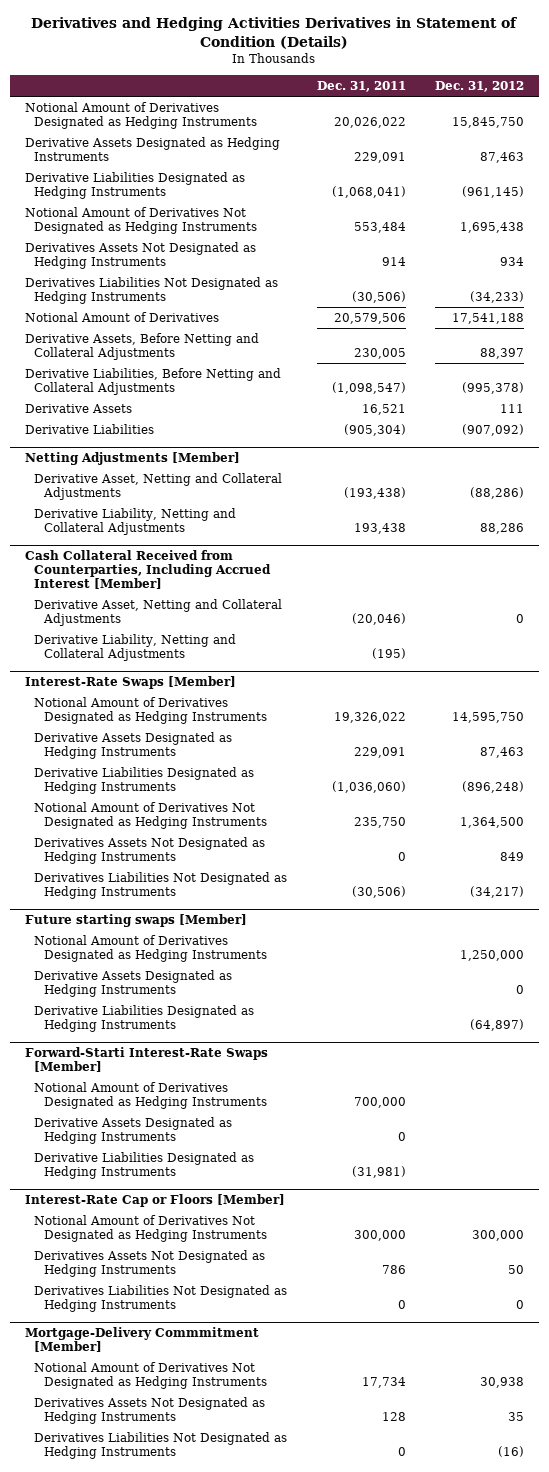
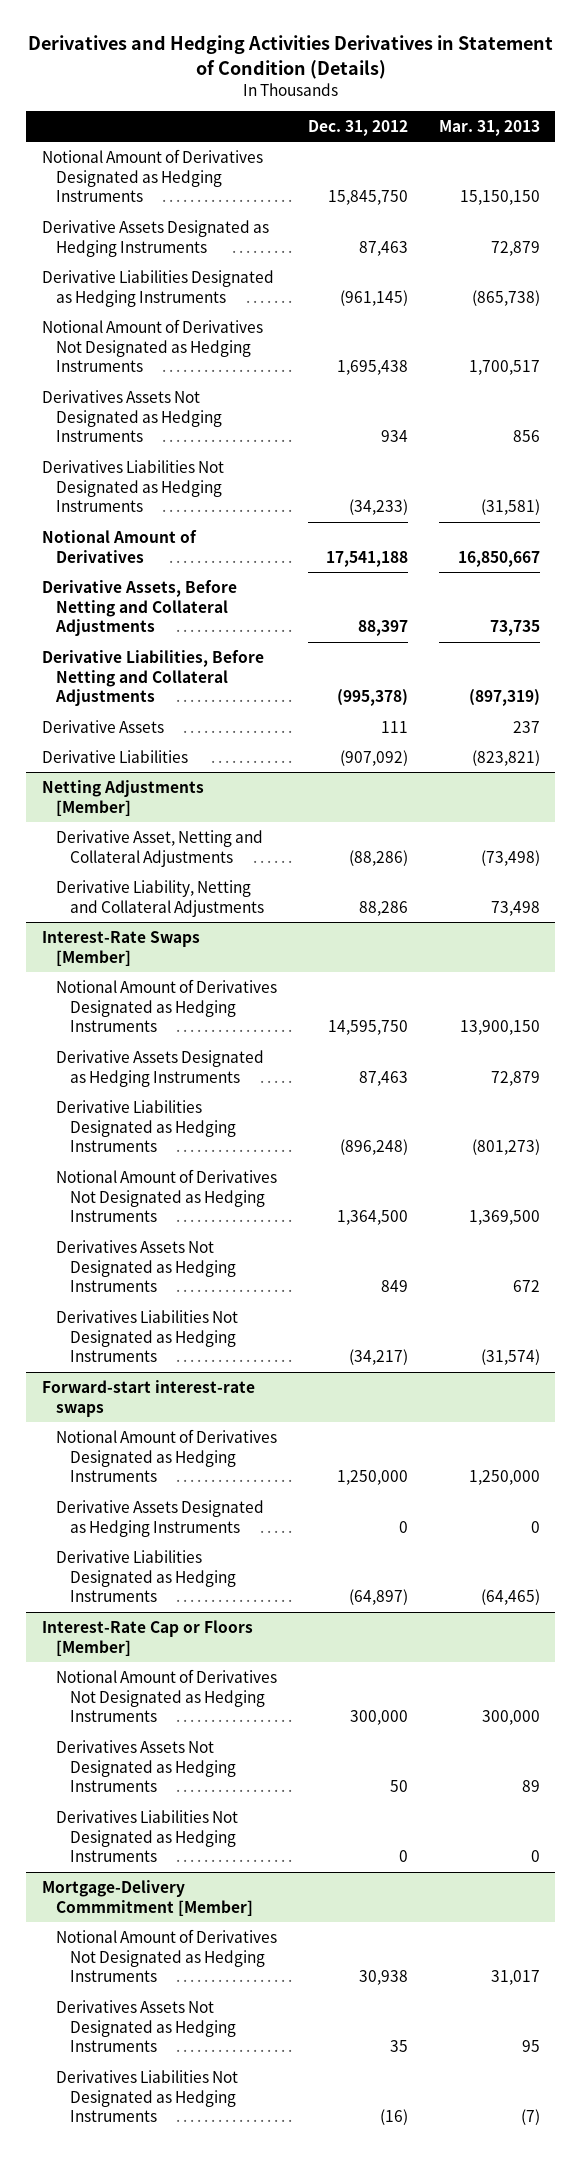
[316,81,406,93] Dec. 31, 2011 -> none
none -> [438,119,540,136] Mar. 31, 2013
[24,549,272,590] Cash Collateral Received from Counterparties, Including Accrued Interest [Member] -> none
[34,598,283,626] Derivative Asset, Netting and Collateral Adjustments -> none
[34,633,237,661] Derivative Liability, Netting and Collateral Adjustments -> none
[24,913,247,927] Future starting swaps [Member] -> none
none -> [41,1379,255,1417] Forward-start interest-rate swaps
[24,1046,268,1072] Forward-Starti Interest-Rate Swaps [Member] -> none
[34,1081,268,1109] Notional Amount of Derivatives Designated as Hedging Instruments -> none
[34,1116,233,1144] Derivative Assets Designated as Hedging Instruments -> none
[34,1151,255,1179] Derivative Liabilities Designated as Hedging Instruments -> none

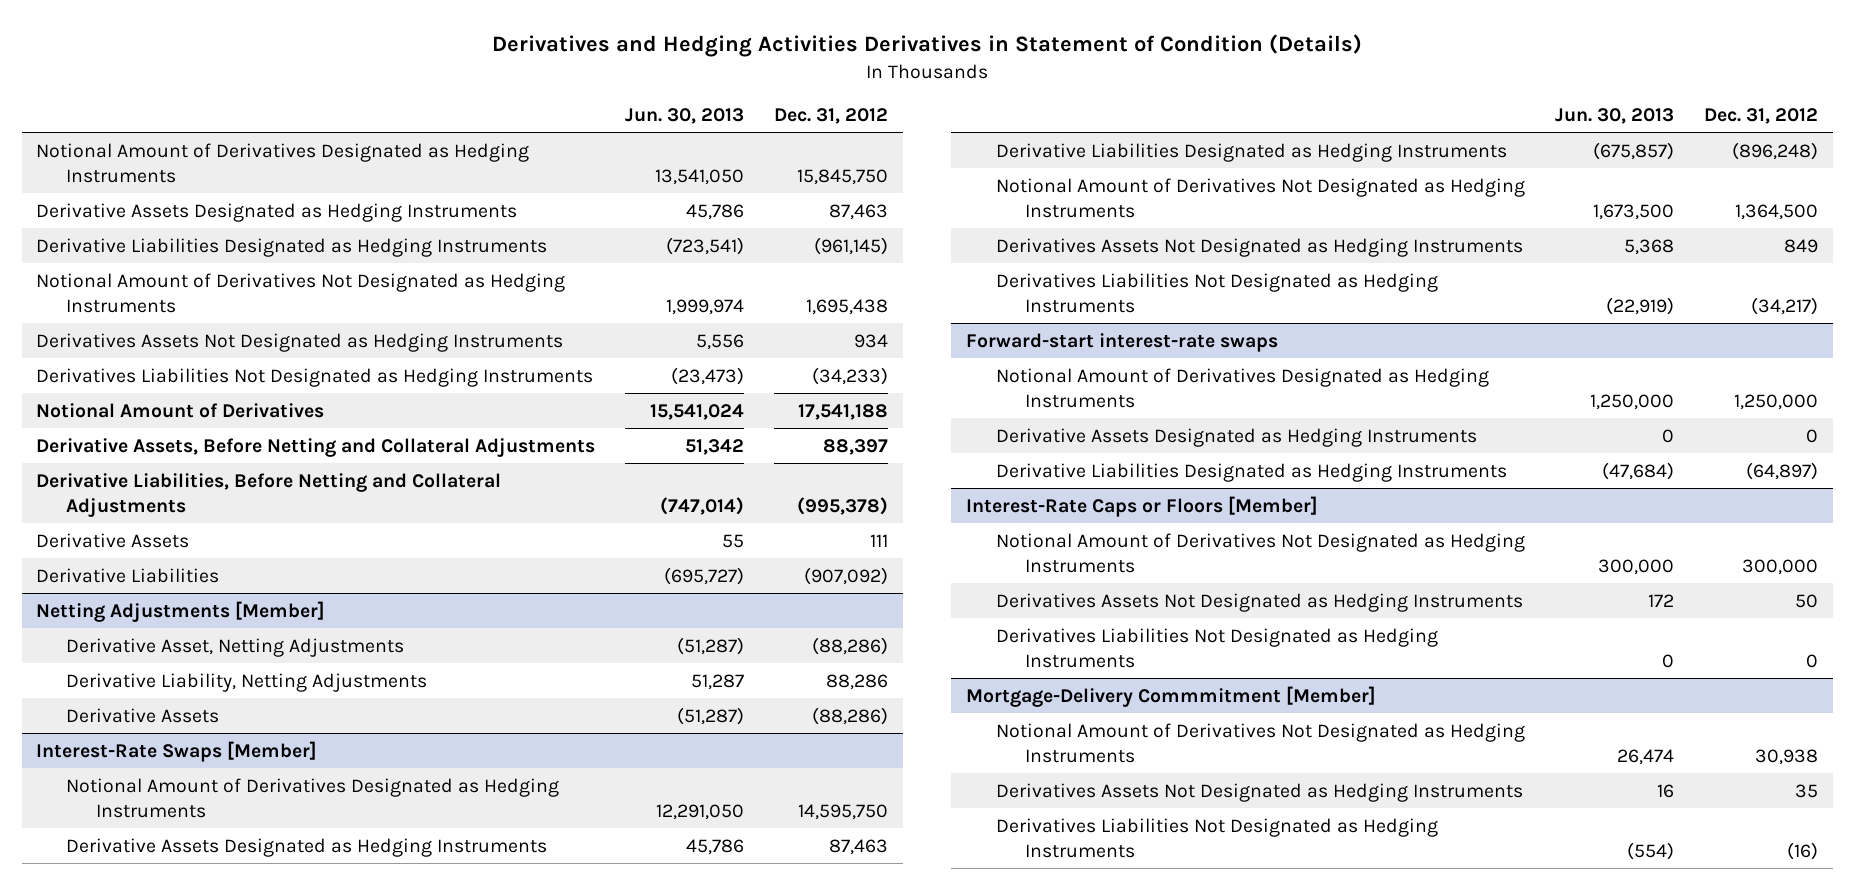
[438,119,540,136] Mar. 31, 2013 -> none
none -> [625,107,745,124] Jun. 30, 2013
[55,829,263,867] Derivative Asset, Netting and Collateral Adjustments -> [65,637,404,657] Derivative Asset, Netting Adjustments
[55,879,264,917] Derivative Liability, Netting and Collateral Adjustments -> [65,672,427,692] Derivative Liability, Netting Adjustments
none -> [65,707,219,723] Derivative Assets
[41,1619,253,1656] Interest-Rate Cap or Floors [Member] -> [966,495,1319,517] Interest-Rate Caps or Floors [Member]

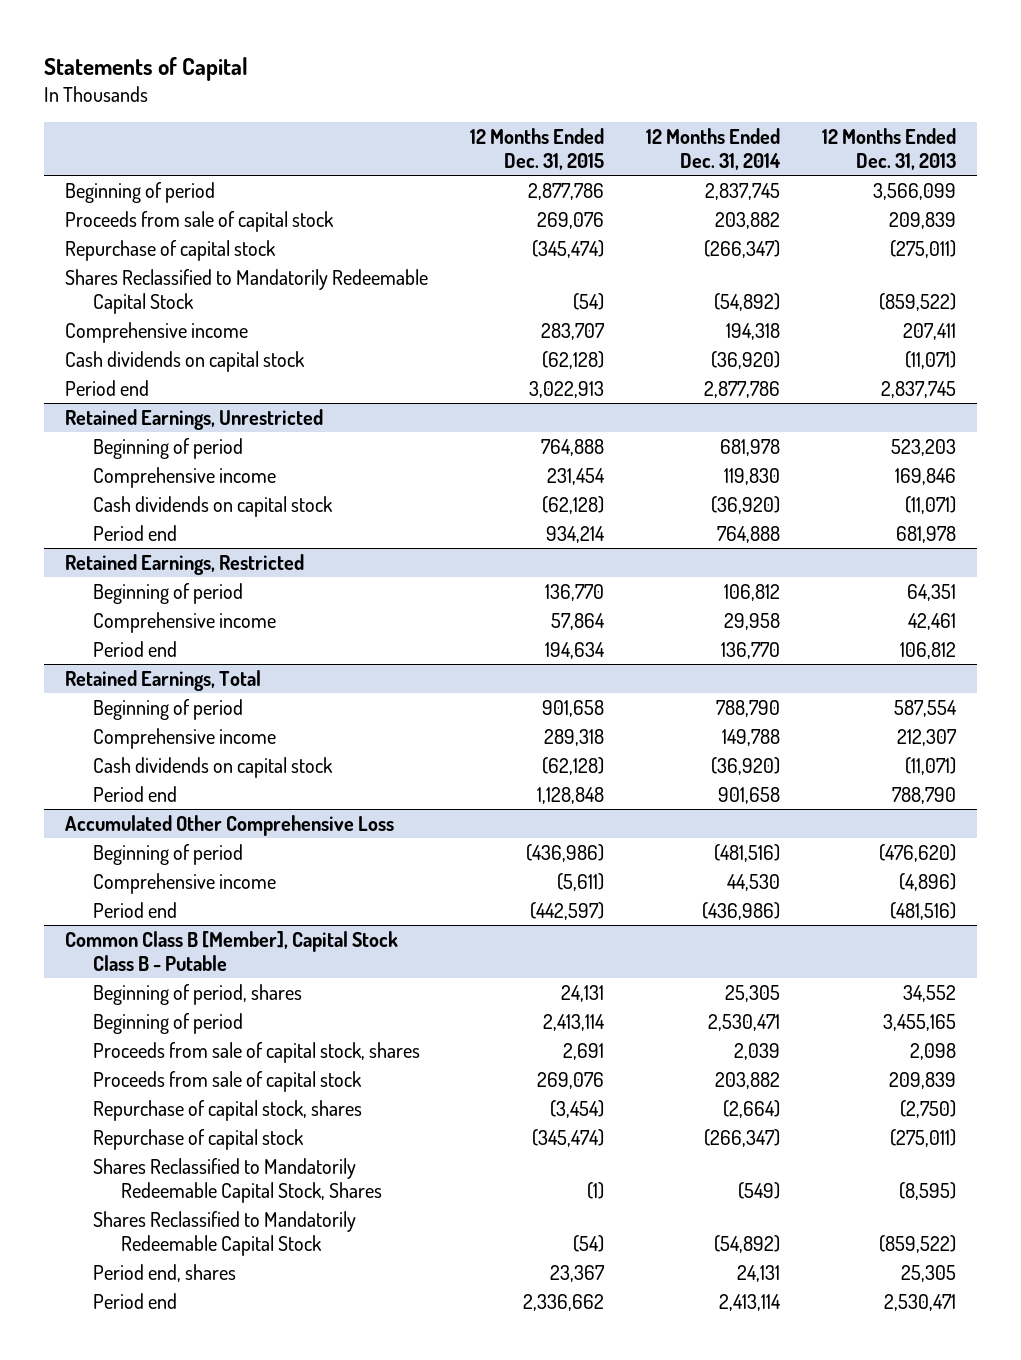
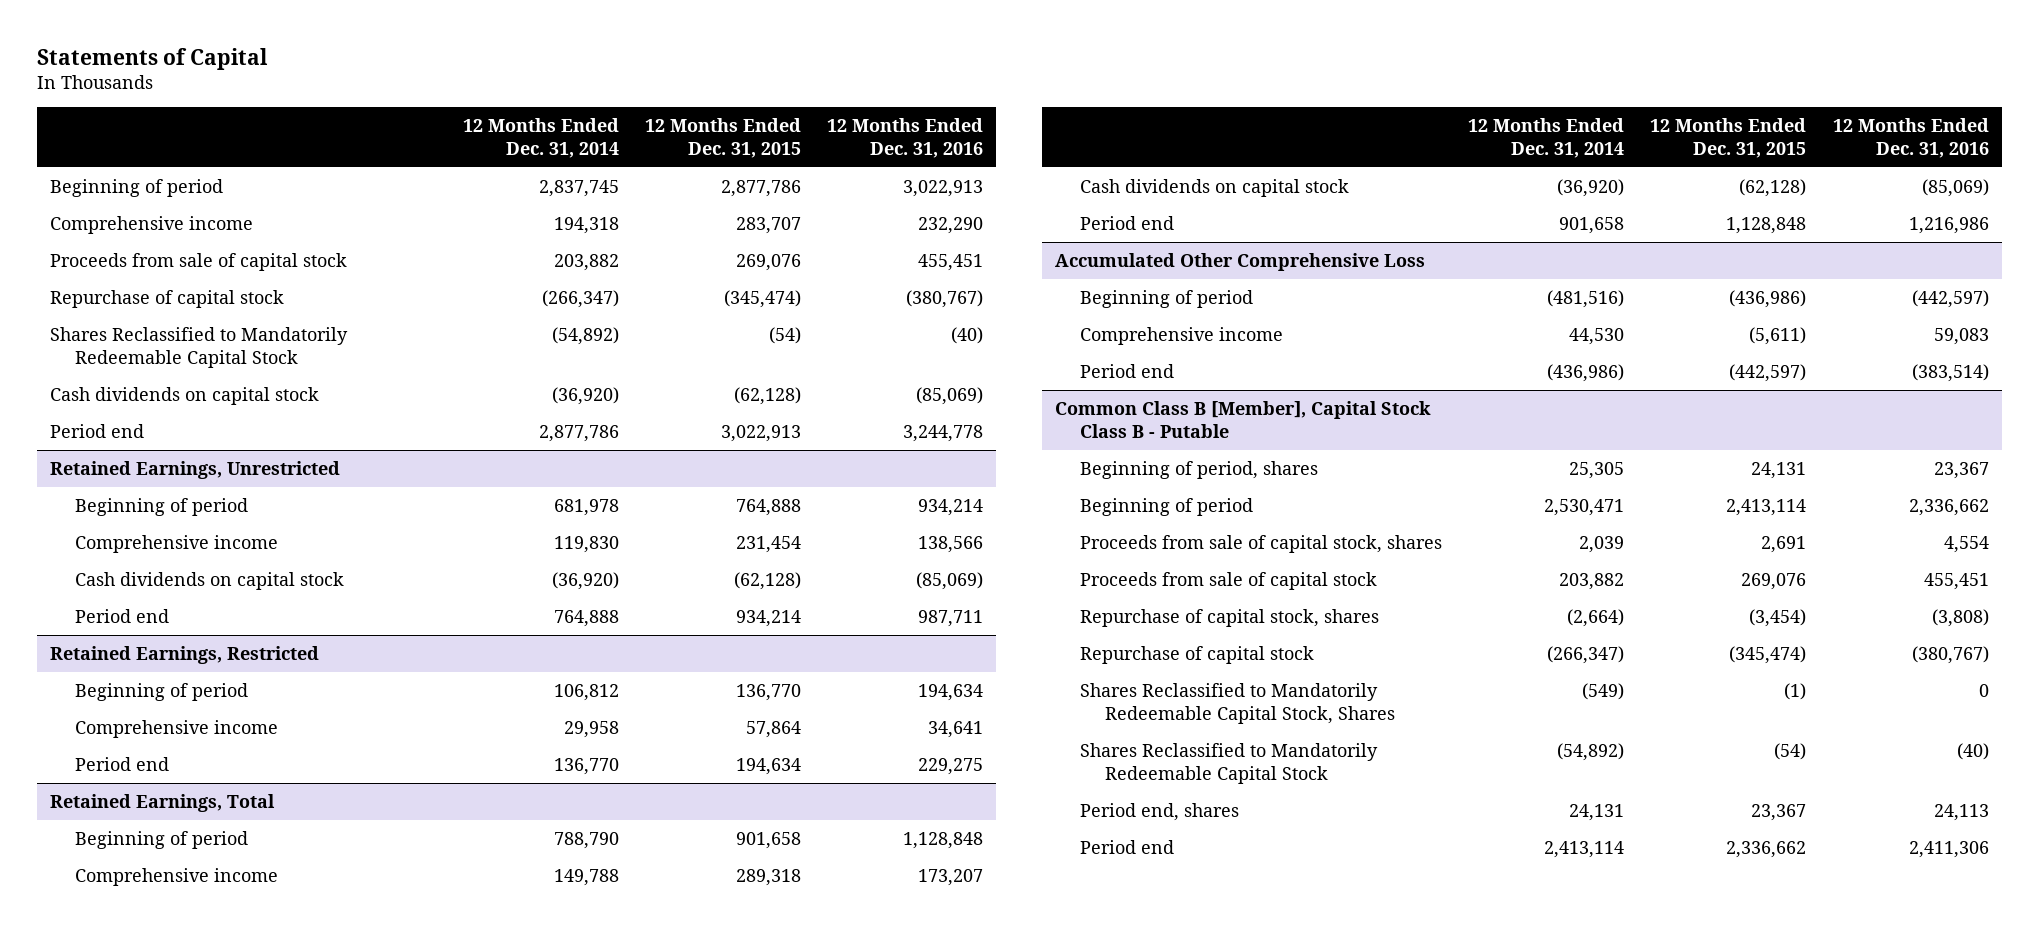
[822,128,957,170] 12 Months Ended Dec. 31, 2013 -> none
none -> [827,118,984,158] 12 Months Ended Dec. 31, 2016
[65,321,249,343] Comprehensive income -> [49,215,253,234] Comprehensive income

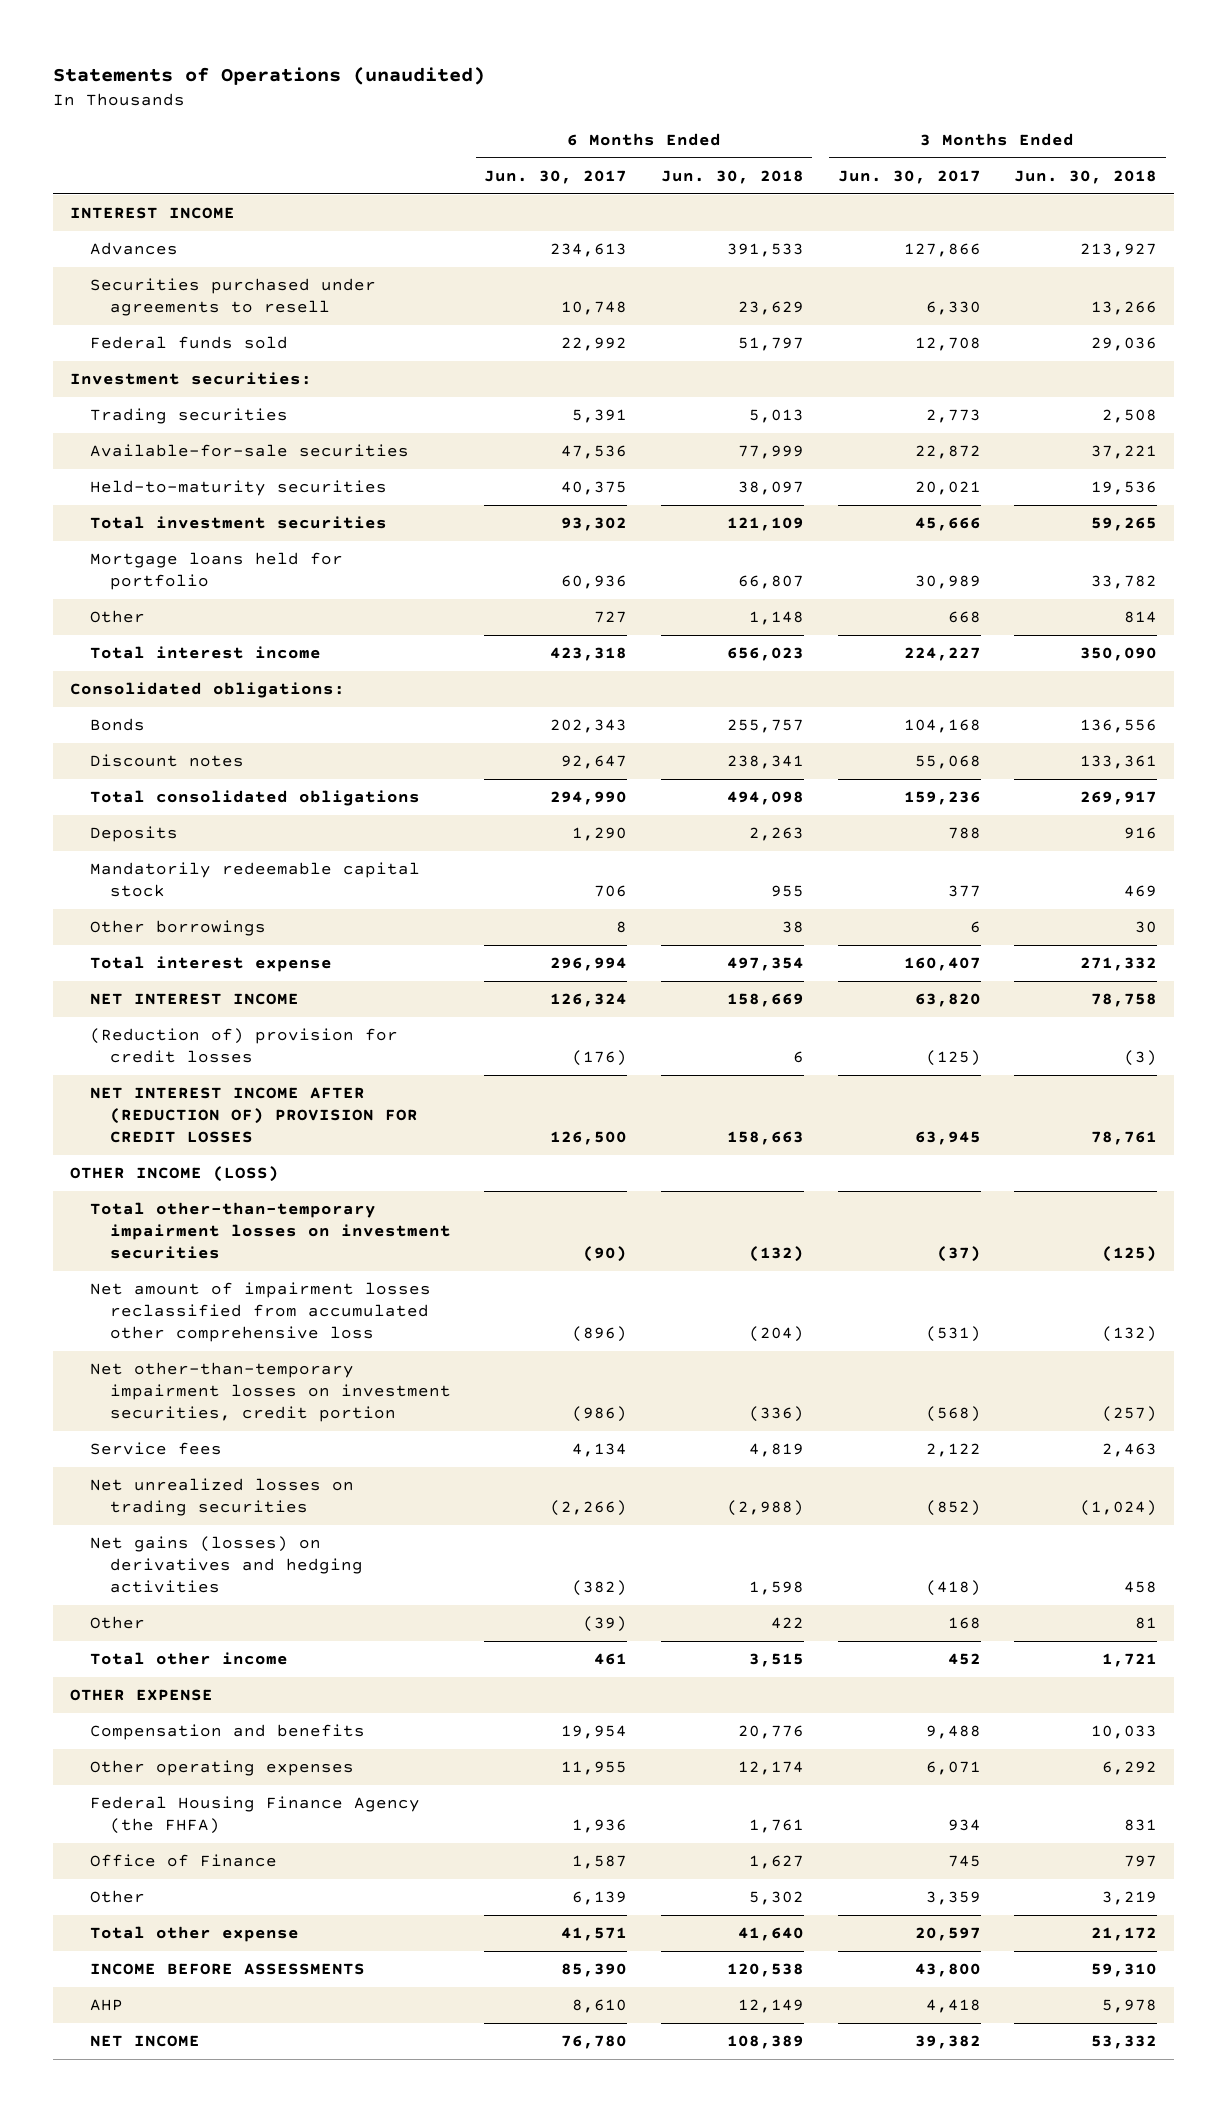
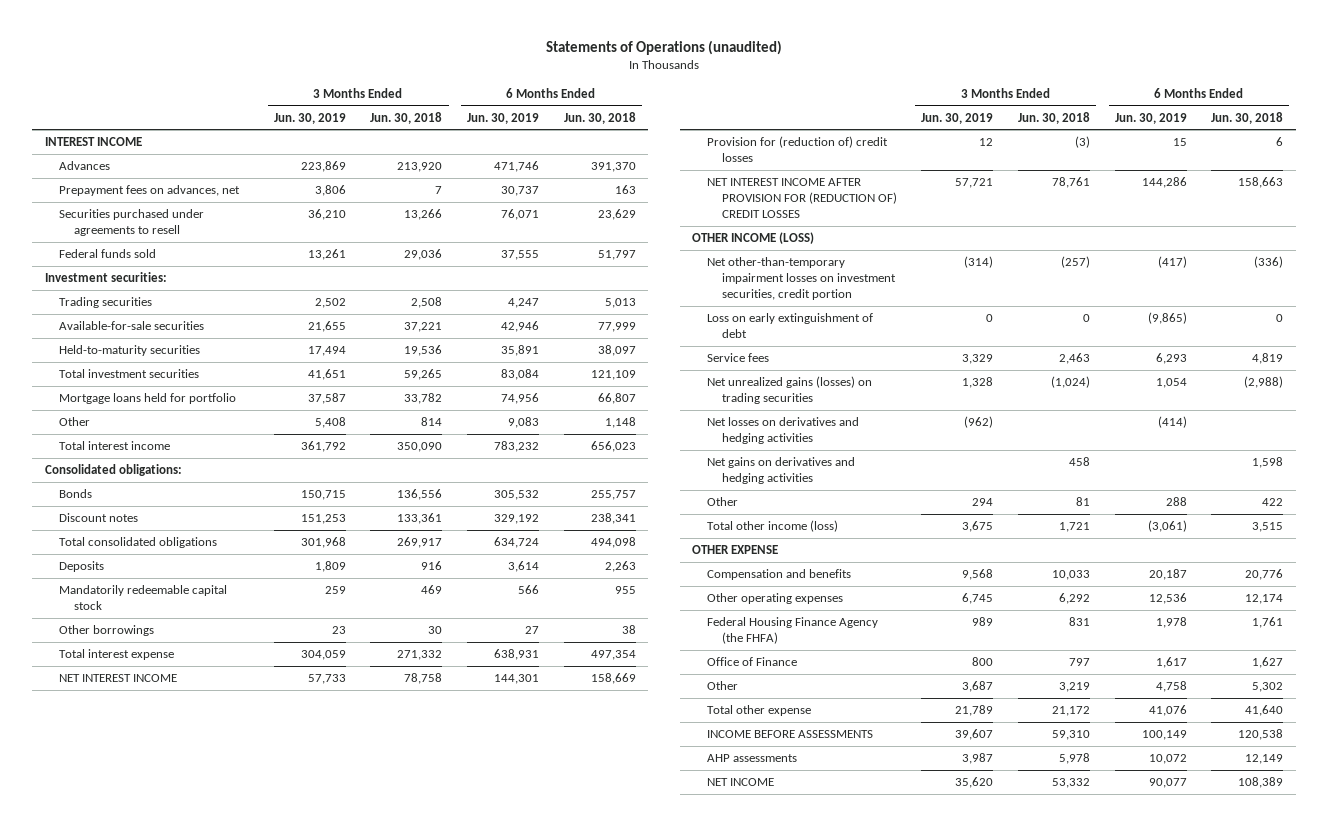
[484,170,628,185] Jun. 30, 2017 -> none
[837,170,981,185] Jun. 30, 2017 -> none
none -> [273,112,346,124] Jun. 30, 2019
none -> [467,112,540,124] Jun. 30, 2019
[726,243,804,258] 391,533 -> [590,161,636,172] 391,370
[1080,243,1158,258] 213,927 -> [397,161,443,172] 213,920
none -> [59,184,241,196] Prepayment fees on advances, net
[89,1028,398,1064] (Reduction of) provision for credit losses -> [707,135,889,163] Provision for (reduction of) credit losses
[89,1087,418,1143] NET INTEREST INCOME AFTER (REDUCTION OF) PROVISION FOR CREDIT LOSSES -> [707,177,897,219] NET INTEREST INCOME AFTER PROVISION FOR (REDUCTION OF) CREDIT LOSSES
[89,1202,451,1259] Total other-than-temporary impairment losses on investment securities -> none
[89,1282,431,1342] Net amount of impairment losses reclassified from accumulated other comprehensive loss -> none
none -> [707,312,874,339] Loss on early extinguishment of debt
[89,1478,354,1517] Net unrealized losses on trading securities -> [707,375,873,405] Net unrealized gains (losses) on trading securities
none -> [707,416,860,445] Net losses on derivatives and hedging activities
[89,1536,363,1593] Net gains (losses) on derivatives and hedging activities -> [707,456,856,485] Net gains on derivatives and hedging activities
[89,1652,288,1666] Total other income -> [707,519,839,532] Total other income (loss)
[89,1999,123,2012] AHP -> [707,753,798,762] AHP assessments

